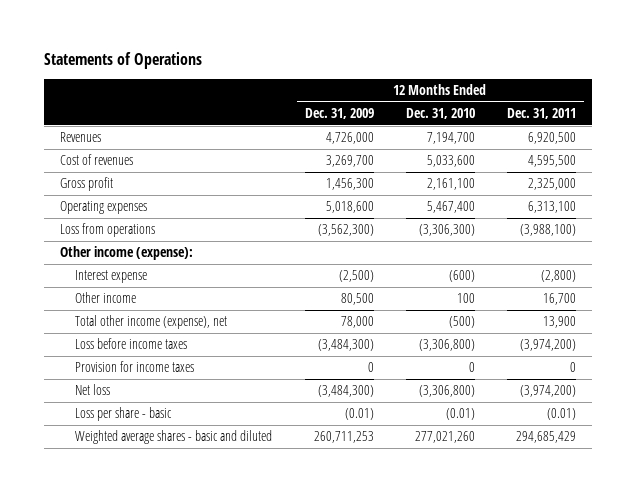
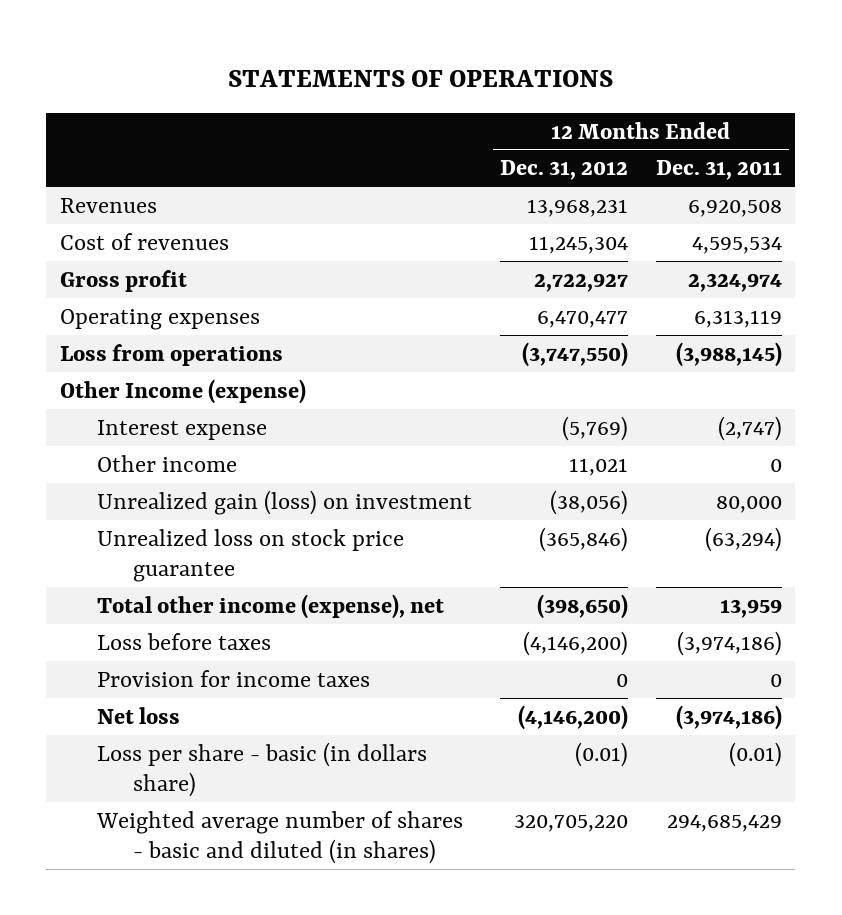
[43,52,202,70] Statements of Operations -> [227,69,613,87] STATEMENTS OF OPERATIONS
[304,108,374,120] Dec. 31, 2009 -> none
[405,108,475,120] Dec. 31, 2010 -> none
none -> [499,160,628,181] Dec. 31, 2012
[528,132,577,145] 6,920,500 -> [687,199,782,217] 6,920,508
[528,155,577,168] 4,595,500 -> [691,236,782,254] 4,595,534
[528,178,577,191] 2,325,000 -> [687,272,782,292] 2,324,974
[528,201,577,214] 6,313,100 -> [693,309,782,328] 6,313,119
[520,224,577,237] (3,988,100) -> [675,341,782,367] (3,988,145)
[59,246,193,261] Other income (expense): -> [60,378,307,404] Other Income (expense)
[541,270,577,283] (2,800) -> [717,415,782,441] (2,747)
[543,293,577,306] 16,700 -> [769,458,782,472] 0
none -> [96,489,472,515] Unrealized gain (loss) on investment
none -> [96,528,404,583] Unrealized loss on stock price guarantee
[543,316,577,329] 13,900 -> [719,598,782,618] 13,959
[75,338,188,350] Loss before income taxes -> [96,632,271,650] Loss before taxes
[520,339,577,352] (3,974,200) -> [676,630,782,656] (3,974,186)
[520,385,577,398] (3,974,200) -> [675,704,782,730] (3,974,186)
[75,407,173,422] Loss per share - basic -> [96,741,427,798] Loss per share - basic (in dollars share)
[75,430,273,445] Weighted average shares - basic and diluted -> [95,810,463,865] Weighted average number of shares - basic and diluted (in shares)

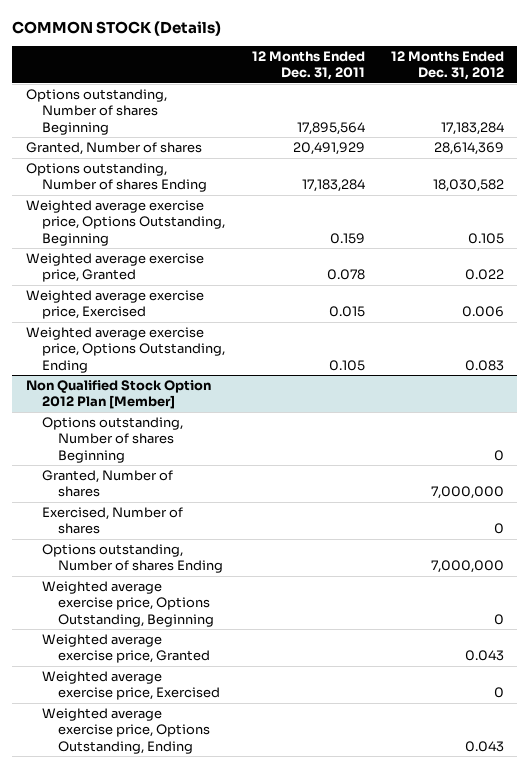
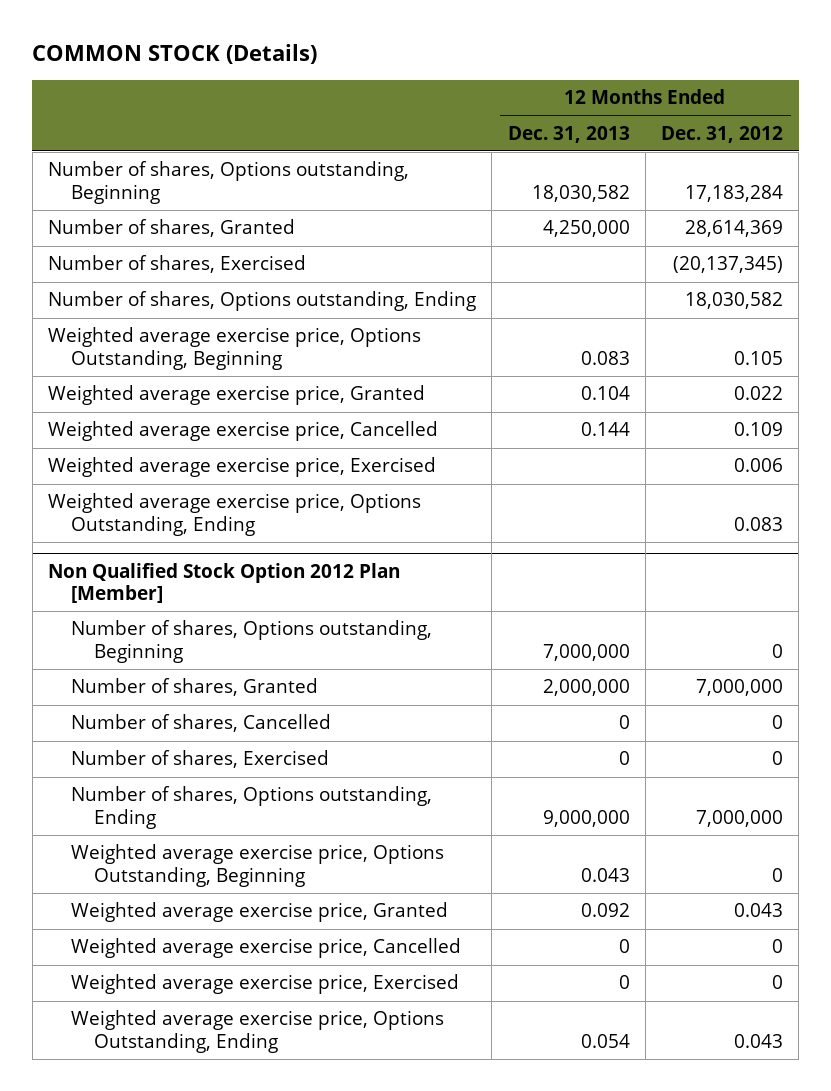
[251,50,365,80] 12 Months Ended Dec. 31, 2011 -> none
none -> [507,125,630,143] Dec. 31, 2013
[25,89,167,135] Options outstanding, Number of shares Beginning -> [47,161,409,204] Number of shares, Options outstanding, Beginning
[25,142,202,156] Granted, Number of shares -> [47,219,295,238] Number of shares, Granted
none -> [47,255,306,274] Number of shares, Exercised
[25,163,207,193] Options outstanding, Number of shares Ending -> [47,291,476,312] Number of shares, Options outstanding, Ending
none -> [47,421,438,442] Weighted average exercise price, Cancelled
[41,417,183,463] Options outstanding, Number of shares Beginning -> [70,620,432,663] Number of shares, Options outstanding, Beginning
[41,470,173,498] Granted, Number of shares -> [70,678,318,697] Number of shares, Granted
none -> [70,714,331,733] Number of shares, Cancelled
[41,507,183,535] Exercised, Number of shares -> [70,750,329,769] Number of shares, Exercised
[41,544,223,574] Options outstanding, Number of shares Ending -> [70,786,432,829] Number of shares, Options outstanding, Ending
none -> [70,938,461,959] Weighted average exercise price, Cancelled

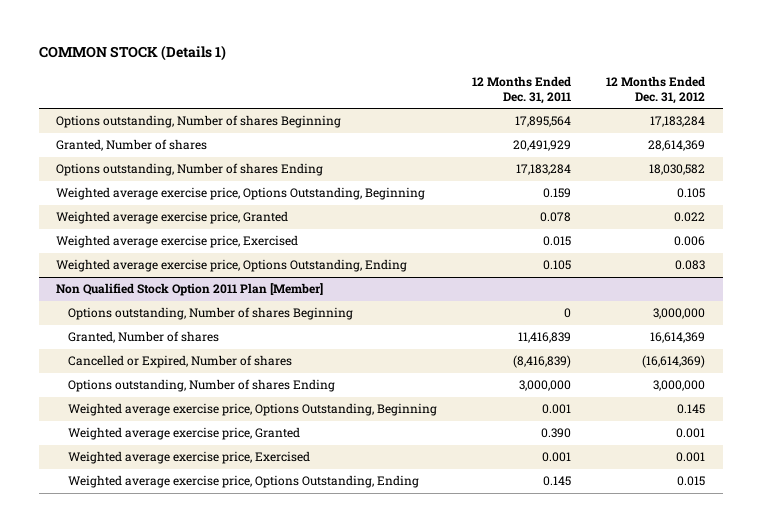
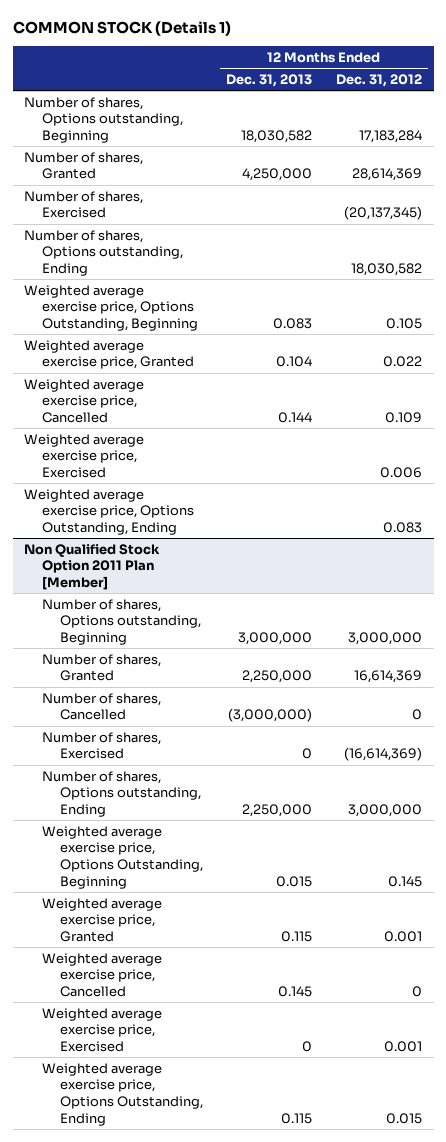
[471,75,571,104] 12 Months Ended Dec. 31, 2011 -> none
none -> [226,73,313,87] Dec. 31, 2013
[56,115,342,129] Options outstanding, Number of shares Beginning -> [24,96,183,144] Number of shares, Options outstanding, Beginning
[56,139,208,152] Granted, Number of shares -> [24,151,144,180] Number of shares, Granted
none -> [24,190,144,219] Number of shares, Exercised
[56,163,324,177] Options outstanding, Number of shares Ending -> [24,229,183,277] Number of shares, Options outstanding, Ending
none -> [24,378,145,424] Weighted average exercise price, Cancelled
[67,307,353,321] Options outstanding, Number of shares Beginning -> [41,598,201,646] Number of shares, Options outstanding, Beginning
[67,331,219,344] Granted, Number of shares -> [41,653,161,682] Number of shares, Granted
none -> [41,692,161,721] Number of shares, Cancelled
[67,355,292,369] Cancelled or Expired, Number of shares -> [41,731,161,760] Number of shares, Exercised
[67,379,335,393] Options outstanding, Number of shares Ending -> [41,770,201,818] Number of shares, Options outstanding, Ending
none -> [41,952,162,998] Weighted average exercise price, Cancelled

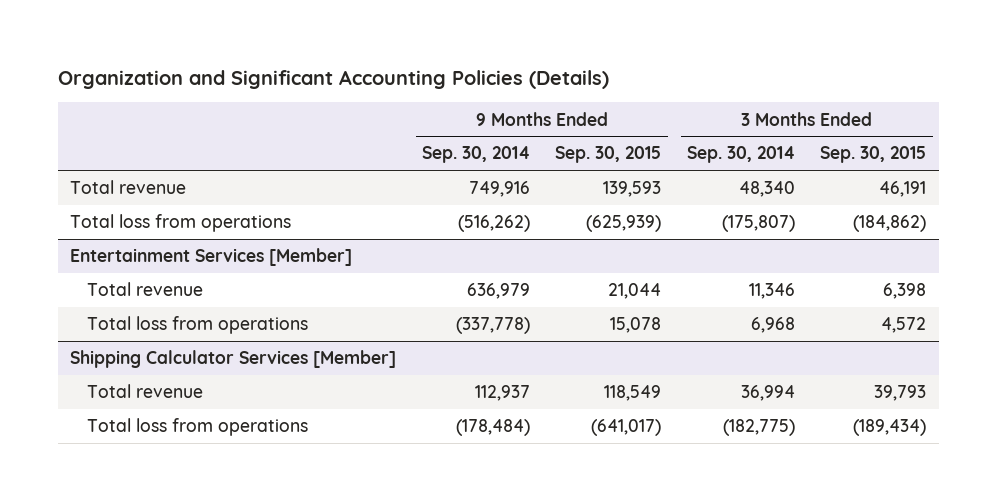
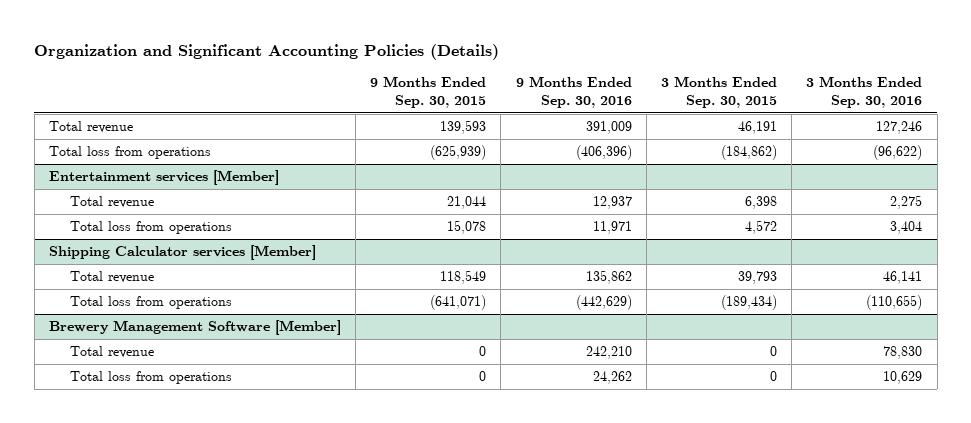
[421,146,530,164] Sep. 30, 2014 -> none
[686,146,795,164] Sep. 30, 2014 -> none
none -> [515,76,632,108] 9 Months Ended Sep. 30, 2016
none -> [806,76,923,108] 3 Months Ended Sep. 30, 2016
[70,248,353,267] Entertainment Services [Member] -> [48,170,279,186] Entertainment services [Member]
[70,350,397,369] Shipping Calculator Services [Member] -> [48,245,316,261] Shipping Calculator services [Member]
[591,419,662,437] (641,017) -> [430,295,487,311] (641,071)
none -> [48,320,341,336] Brewery Management Software [Member]
none -> [70,346,155,359] Total revenue
none -> [70,371,233,385] Total loss from operations

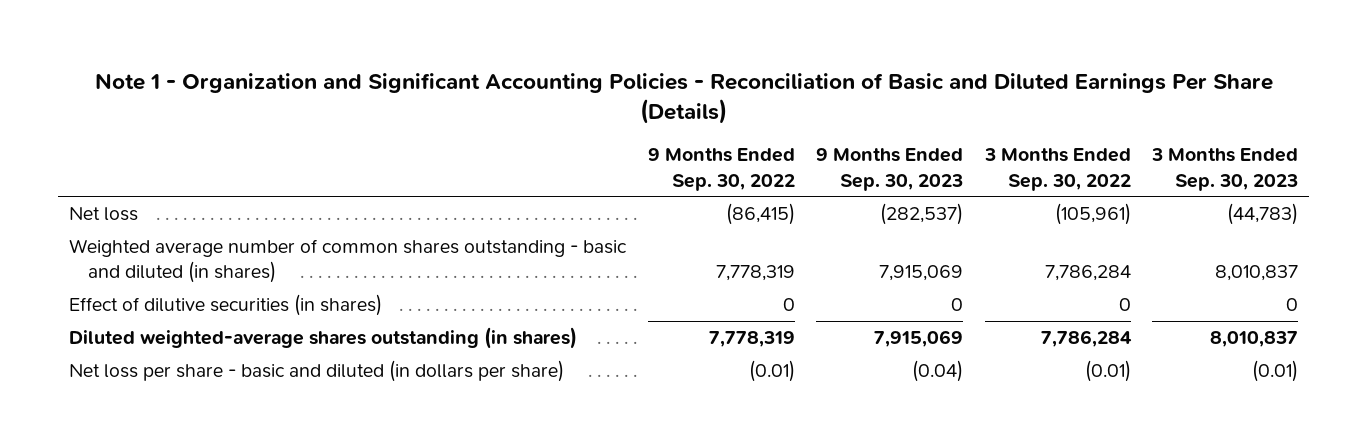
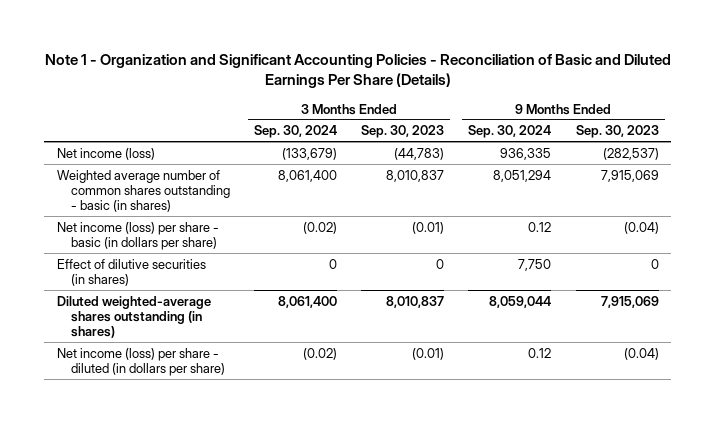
[647,148,795,191] 9 Months Ended Sep. 30, 2022 -> none
[983,148,1131,191] 3 Months Ended Sep. 30, 2022 -> none
none -> [253,125,337,139] Sep. 30, 2024
none -> [468,125,552,139] Sep. 30, 2024
[68,206,138,221] Net loss -> [56,147,155,160] Net income (loss)
[68,238,627,284] Weighted average number of common shares outstanding - basic and diluted (in shares) -> [56,169,230,212] Weighted average number of common shares outstanding - basic (in shares)
none -> [56,221,219,250] Net income (loss) per share - basic (in dollars per share)
[68,359,564,382] Net loss per share - basic and diluted (in dollars per share) -> [56,347,225,376] Net income (loss) per share - diluted (in dollars per share)

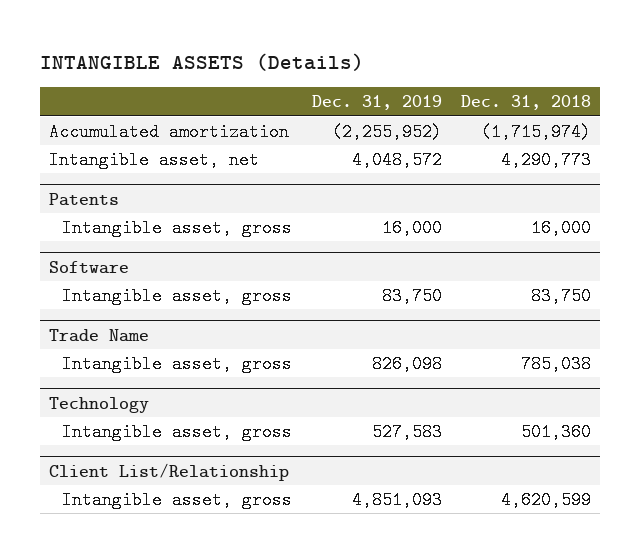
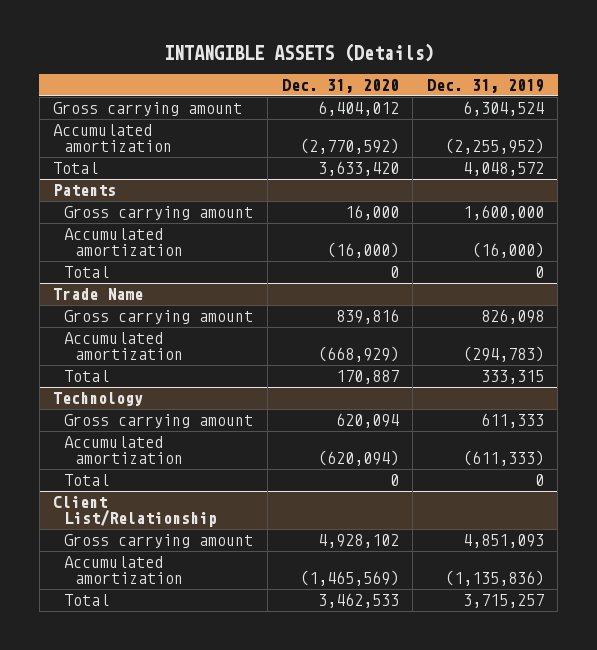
[460,94,591,110] Dec. 31, 2018 -> none
none -> [281,79,399,94] Dec. 31, 2020
none -> [53,102,243,117] Gross carrying amount
[49,150,260,169] Intangible asset, net -> [53,162,99,175] Total
[49,260,130,274] Software -> none
[62,286,293,305] Intangible asset, gross -> none
[62,218,293,237] Intangible asset, gross -> [64,206,254,221] Gross carrying amount
[381,218,442,237] 16,000 -> [462,205,544,221] 1,600,000
none -> [64,228,184,256] Accumulated amortization
none -> [64,266,110,279] Total
[62,354,293,373] Intangible asset, gross -> [64,310,254,325] Gross carrying amount
none -> [64,332,184,360] Accumulated amortization
none -> [64,370,110,383] Total
[62,422,293,441] Intangible asset, gross -> [64,414,254,429] Gross carrying amount
[371,422,442,441] 527,583 -> [480,413,544,429] 611,333
none -> [64,436,184,464] Accumulated amortization
none -> [64,474,110,487] Total
[62,490,293,509] Intangible asset, gross -> [64,534,254,549] Gross carrying amount
none -> [64,556,184,584] Accumulated amortization
none -> [64,594,110,607] Total

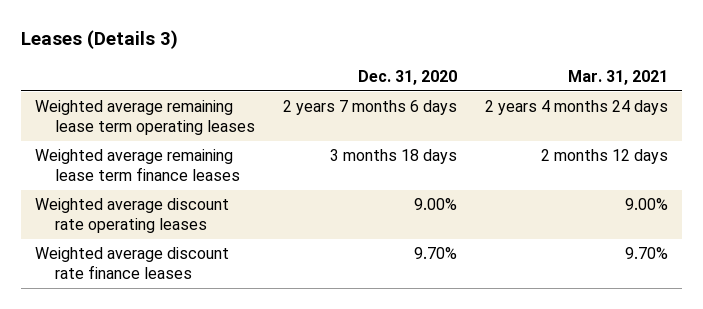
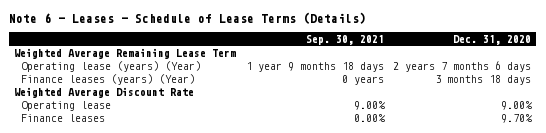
[20,30,178,50] Leases (Details 3) -> [9,12,367,25] Note 6 - Leases - Schedule of Lease Terms (Details)
[568,69,669,85] Mar. 31, 2021 -> none
none -> [305,34,384,45] Sep. 30, 2021
none -> [14,47,237,59] Weighted Average Remaining Lease Term
[34,100,256,136] Weighted average remaining lease term operating leases -> [20,60,201,72] Operating lease (years) (Year)
[34,149,241,182] Weighted average remaining lease term finance leases -> [20,73,195,85] Finance leases (years) (Year)
none -> [14,86,195,98] Weighted Average Discount Rate
[34,198,229,234] Weighted average discount rate operating leases -> [20,100,111,111] Operating lease
[34,247,229,280] Weighted average discount rate finance leases -> [20,113,105,122] Finance leases

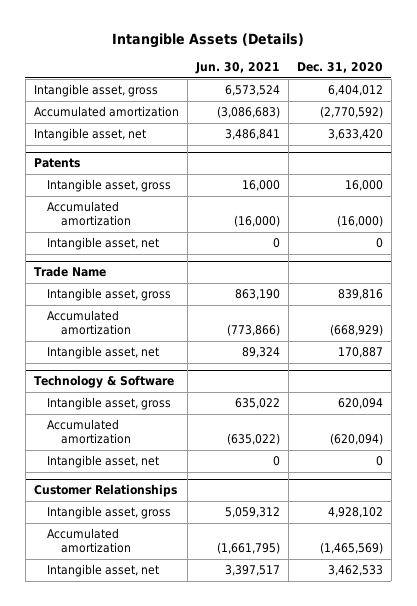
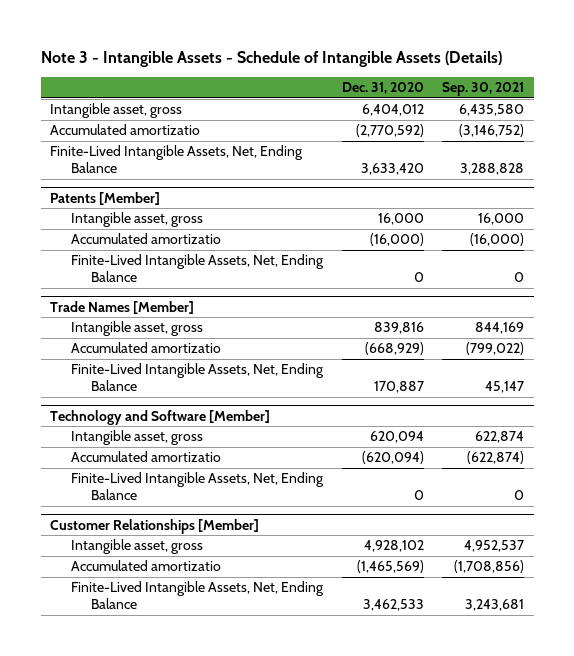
[112,33,305,49] Intangible Assets (Details) -> [40,50,502,67] Note 3 - Intangible Assets - Schedule of Intangible Assets (Details)
[194,62,280,75] Jun. 30, 2021 -> none
none -> [442,82,525,97] Sep. 30, 2021
[33,106,179,118] Accumulated amortization -> [50,124,201,136] Accumulated amortizatio
[33,128,146,142] Intangible asset, net -> [50,145,304,174] Finite-Lived Intangible Assets, Net, Ending Balance
[33,158,80,169] Patents -> [50,191,161,205] Patents [Member]
[47,237,160,251] Intangible asset, net -> none
[33,266,106,278] Trade Name -> none
[47,201,131,227] Accumulated amortization -> [70,233,221,245] Accumulated amortizatio
none -> [70,254,324,283] Finite-Lived Intangible Assets, Net, Ending Balance
none -> [50,300,195,314] Trade Names [Member]
[47,310,131,336] Accumulated amortization -> [70,342,221,354] Accumulated amortizatio
[47,346,160,360] Intangible asset, net -> [70,363,324,392] Finite-Lived Intangible Assets, Net, Ending Balance
[33,375,174,389] Technology & Software -> [50,409,271,425] Technology and Software [Member]
[47,455,160,469] Intangible asset, net -> none
[47,419,131,445] Accumulated amortization -> [70,451,221,463] Accumulated amortizatio
none -> [70,472,324,501] Finite-Lived Intangible Assets, Net, Ending Balance
[33,484,177,498] Customer Relationships -> [50,518,260,534] Customer Relationships [Member]
[47,528,131,554] Accumulated amortization -> [70,560,221,572] Accumulated amortizatio
[47,564,160,578] Intangible asset, net -> [70,581,324,610] Finite-Lived Intangible Assets, Net, Ending Balance

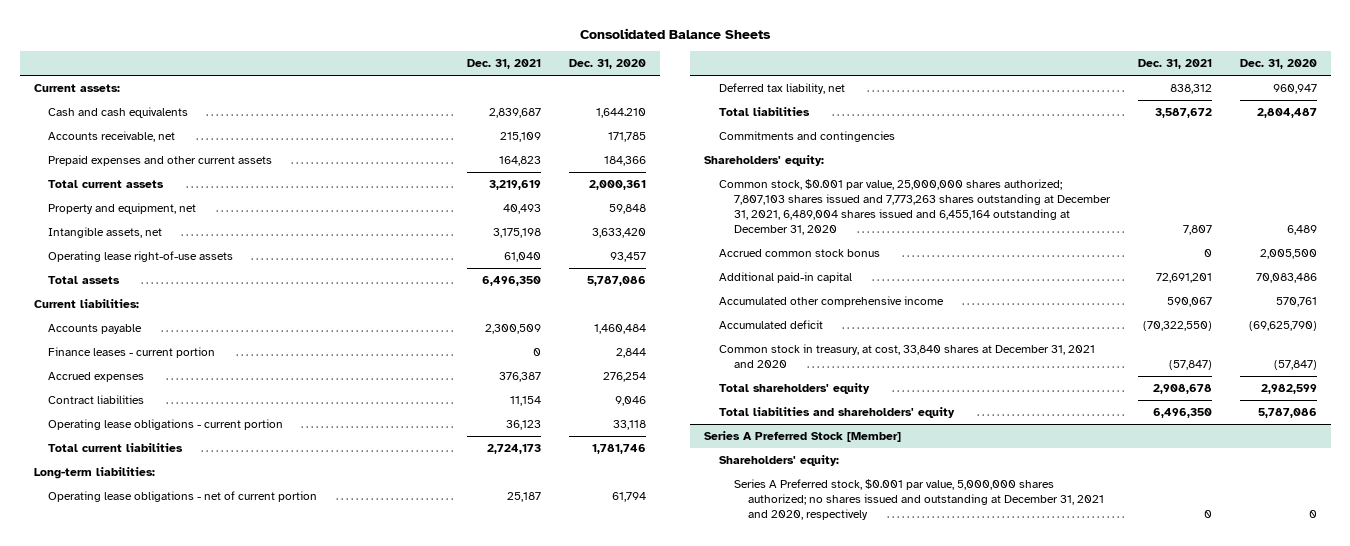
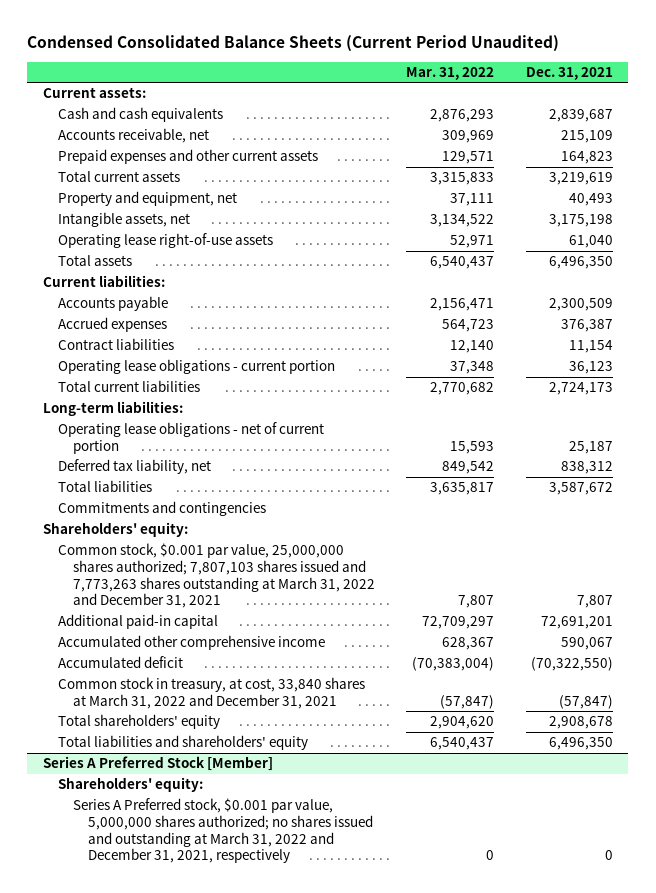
[580,27,772,39] Consolidated Balance Sheets -> [27,35,560,53] Condensed Consolidated Balance Sheets (Current Period Unaudited)
[568,59,646,70] Dec. 31, 2020 -> none
none -> [406,67,495,81] Mar. 31, 2022
[48,347,216,359] Finance leases - current portion -> none
[718,249,880,258] Accrued common stock bonus -> none
[718,179,1111,236] Common stock, $0.001 par value, 25,000,000 shares authorized; 7,807,103 shares issued and 7,773,263 shares outstanding at December 31, 2021, 6,489,004 shares issued and 6,455,164 outstanding at December 31, 2020 -> [57,543,375,609] Common stock, $0.001 par value, 25,000,000 shares authorized; 7,807,103 shares issued and 7,773,263 shares outstanding at March 31, 2022 and December 31, 2021
[718,344,1095,369] Common stock in treasury, at cost, 33,840 shares at December 31, 2021 and 2020 -> [57,677,365,710] Common stock in treasury, at cost, 33,840 shares at March 31, 2022 and December 31, 2021
[733,479,1105,521] Series A Preferred stock, $0.001 par value, 5,000,000 shares authorized; no shares issued and outstanding at December 31, 2021 and 2020, respectively -> [72,798,373,864] Series A Preferred stock, $0.001 par value, 5,000,000 shares authorized; no shares issued and outstanding at March 31, 2022 and December 31, 2021, respectively

